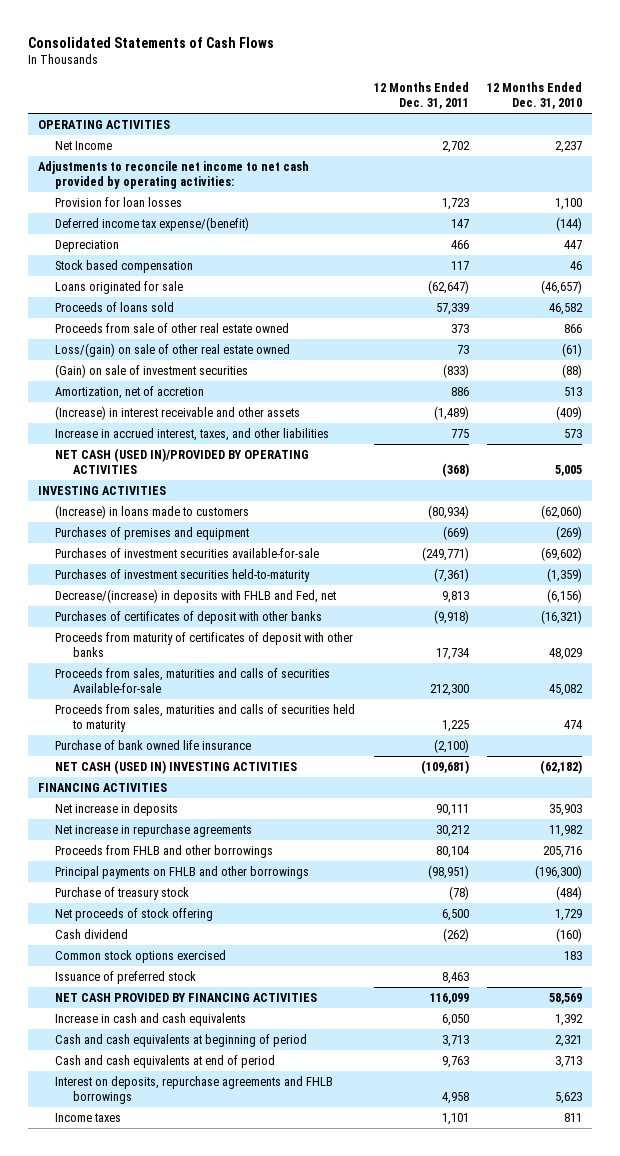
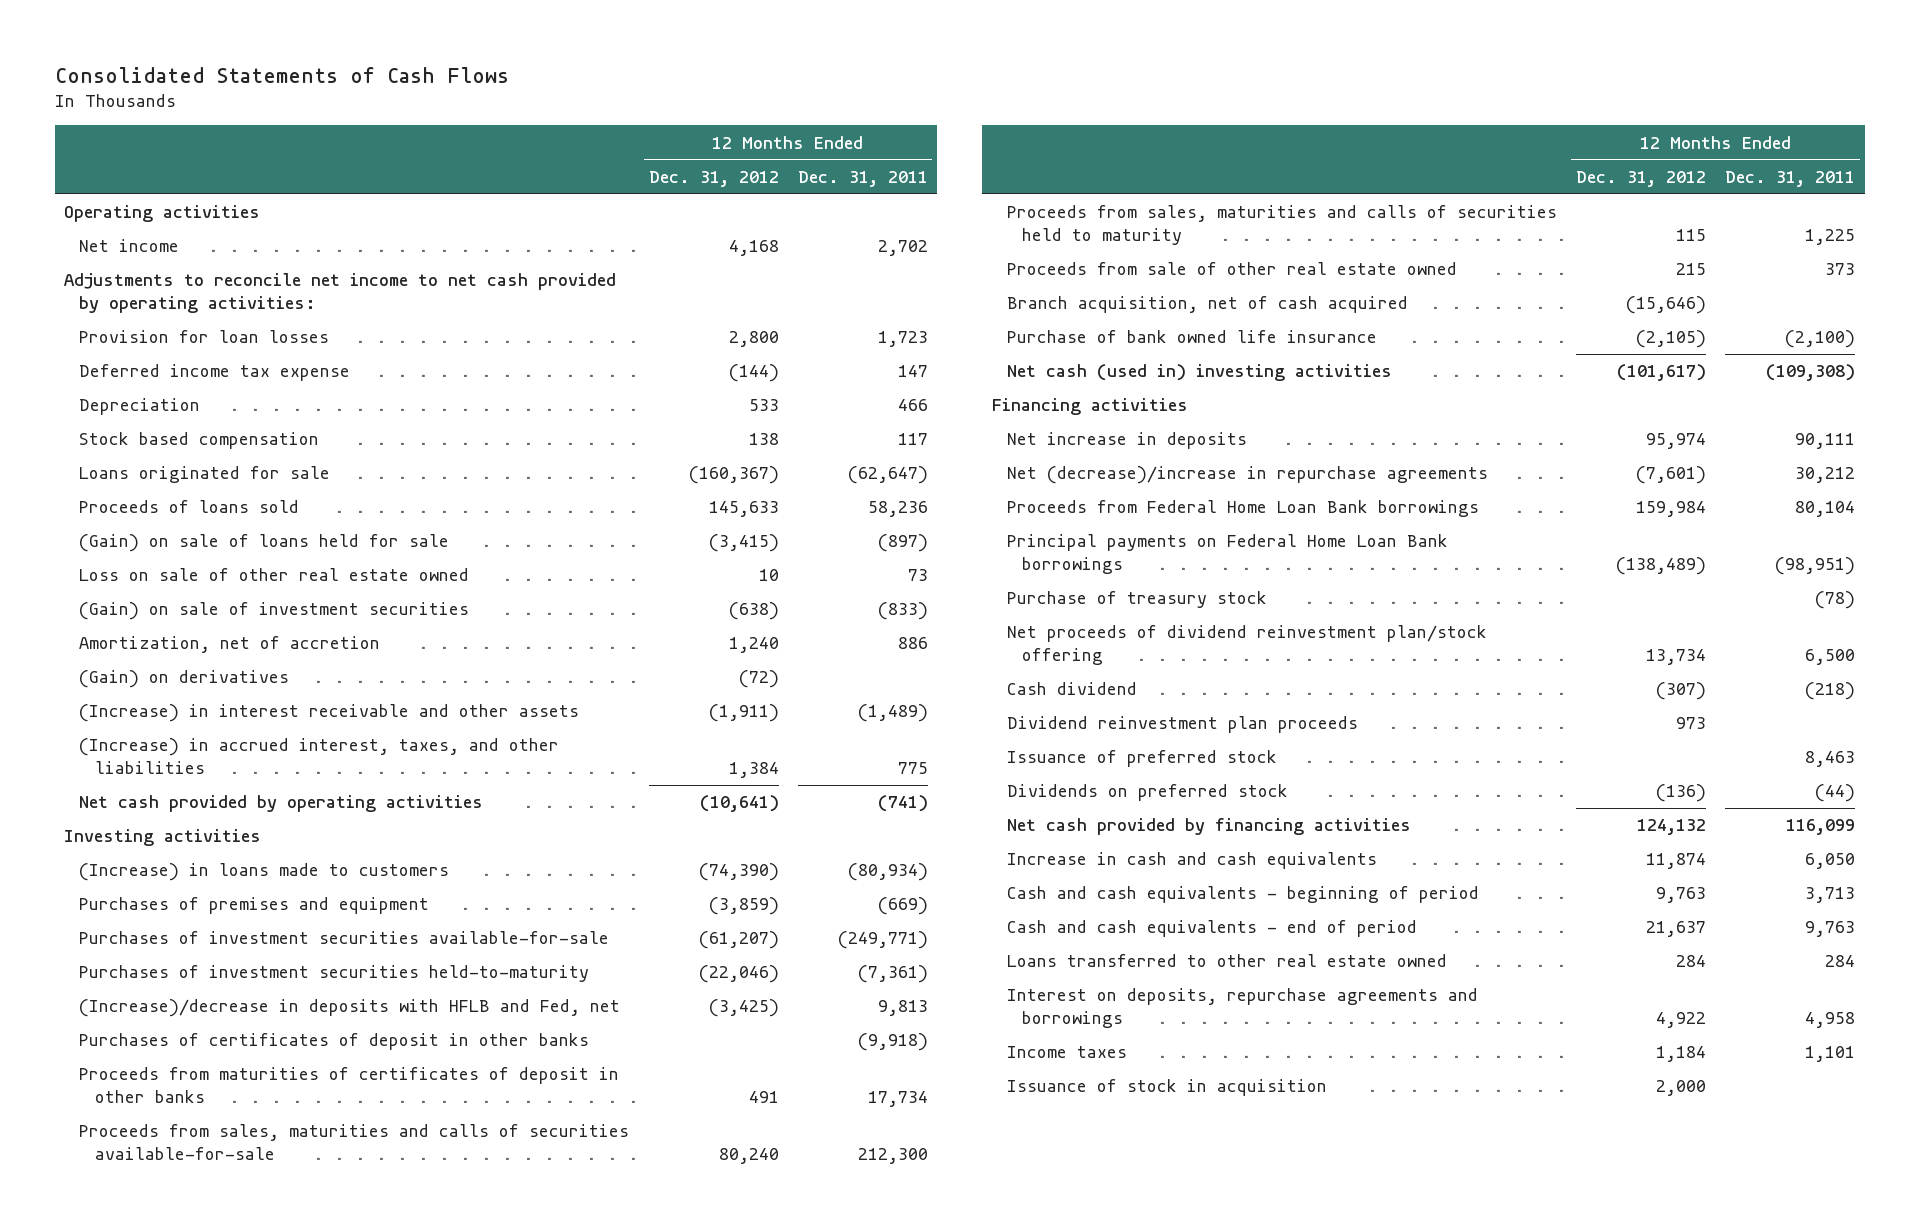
[487,81,583,109] 12 Months Ended Dec. 31, 2010 -> none
none -> [648,170,779,187] Dec. 31, 2012
[37,120,170,130] OPERATING ACTIVITIES -> [64,205,261,223] Operating activities
[55,141,113,151] Net Income -> [79,239,180,253] Net income
[55,217,250,232] Deferred income tax expense/(benefit) -> [79,364,351,382] Deferred income tax expense
[435,303,469,316] 57,339 -> [867,501,928,518] 58,236
none -> [79,534,450,553] (Gain) on sale of loans held for sale
[55,343,291,358] Loss/(gain) on sale of other real estate owned -> [79,568,470,582] Loss on sale of other real estate owned
none -> [79,670,290,689] (Gain) on derivatives
[55,428,330,442] Increase in accrued interest, taxes, and other liabilities -> [79,738,560,774] (Increase) in accrued interest, taxes, and other liabilities
[55,448,310,474] NET CASH (USED IN)/PROVIDED BY OPERATING ACTIVITIES -> [79,795,484,813] Net cash provided by operating activities
[441,462,469,477] (368) -> [877,795,928,813] (741)
[37,486,166,496] INVESTING ACTIVITIES -> [64,829,262,847] Investing activities
[55,589,337,604] Decrease/(increase) in deposits with FHLB and Fed, net -> [79,999,621,1018] (Increase)/decrease in deposits with HFLB and Fed, net
[55,611,323,625] Purchases of certificates of deposit with other banks -> [79,1033,590,1051] Purchases of certificates of deposit in other banks
[55,632,354,657] Proceeds from maturity of certificates of deposit with other banks -> [79,1067,620,1103] Proceeds from maturities of certificates of deposit in other banks
[55,668,331,693] Proceeds from sales, maturities and calls of securities Available-for-sale -> [79,1124,630,1160] Proceeds from sales, maturities and calls of securities available-for-sale
[55,323,290,334] Proceeds from sale of other real estate owned -> [1007,262,1458,276] Proceeds from sale of other real estate owned
none -> [1007,296,1409,314] Branch acquisition, net of cash acquired
[55,760,298,775] NET CASH (USED IN) INVESTING ACTIVITIES -> [1007,364,1393,382] Net cash (used in) investing activities
[420,760,469,775] (109,681) -> [1766,364,1856,382] (109,308)
[37,783,167,793] FINANCING ACTIVITIES -> [991,398,1188,416] Financing activities
[55,824,253,838] Net increase in repurchase agreements -> [1007,466,1489,485] Net (decrease)/increase in repurchase agreements
[55,845,274,859] Proceeds from FHLB and other borrowings -> [1007,500,1480,518] Proceeds from Federal Home Loan Bank borrowings
[55,866,310,880] Principal payments on FHLB and other borrowings -> [1007,534,1449,574] Principal payments on Federal Home Loan Bank borrowings
[55,950,227,964] Common stock options exercised -> none
[55,908,214,922] Net proceeds of stock offering -> [1007,625,1488,665] Net proceeds of dividend reinvestment plan/stock offering
[442,928,469,943] (262) -> [1805,682,1856,701] (218)
none -> [1007,716,1359,734] Dividend reinvestment plan proceeds
none -> [1007,784,1289,802] Dividends on preferred stock
[55,993,318,1003] NET CASH PROVIDED BY FINANCING ACTIVITIES -> [1007,818,1412,836] Net cash provided by financing activities
[55,1034,308,1048] Cash and cash equivalents at beginning of period -> [1007,886,1480,904] Cash and cash equivalents - beginning of period
[55,1055,276,1069] Cash and cash equivalents at end of period -> [1007,920,1418,938] Cash and cash equivalents - end of period
none -> [1007,954,1448,968] Loans transferred to other real estate owned
[55,1076,334,1104] Interest on deposits, repurchase agreements and FHLB borrowings -> [1007,988,1479,1028] Interest on deposits, repurchase agreements and borrowings
none -> [1007,1079,1328,1097] Issuance of stock in acquisition

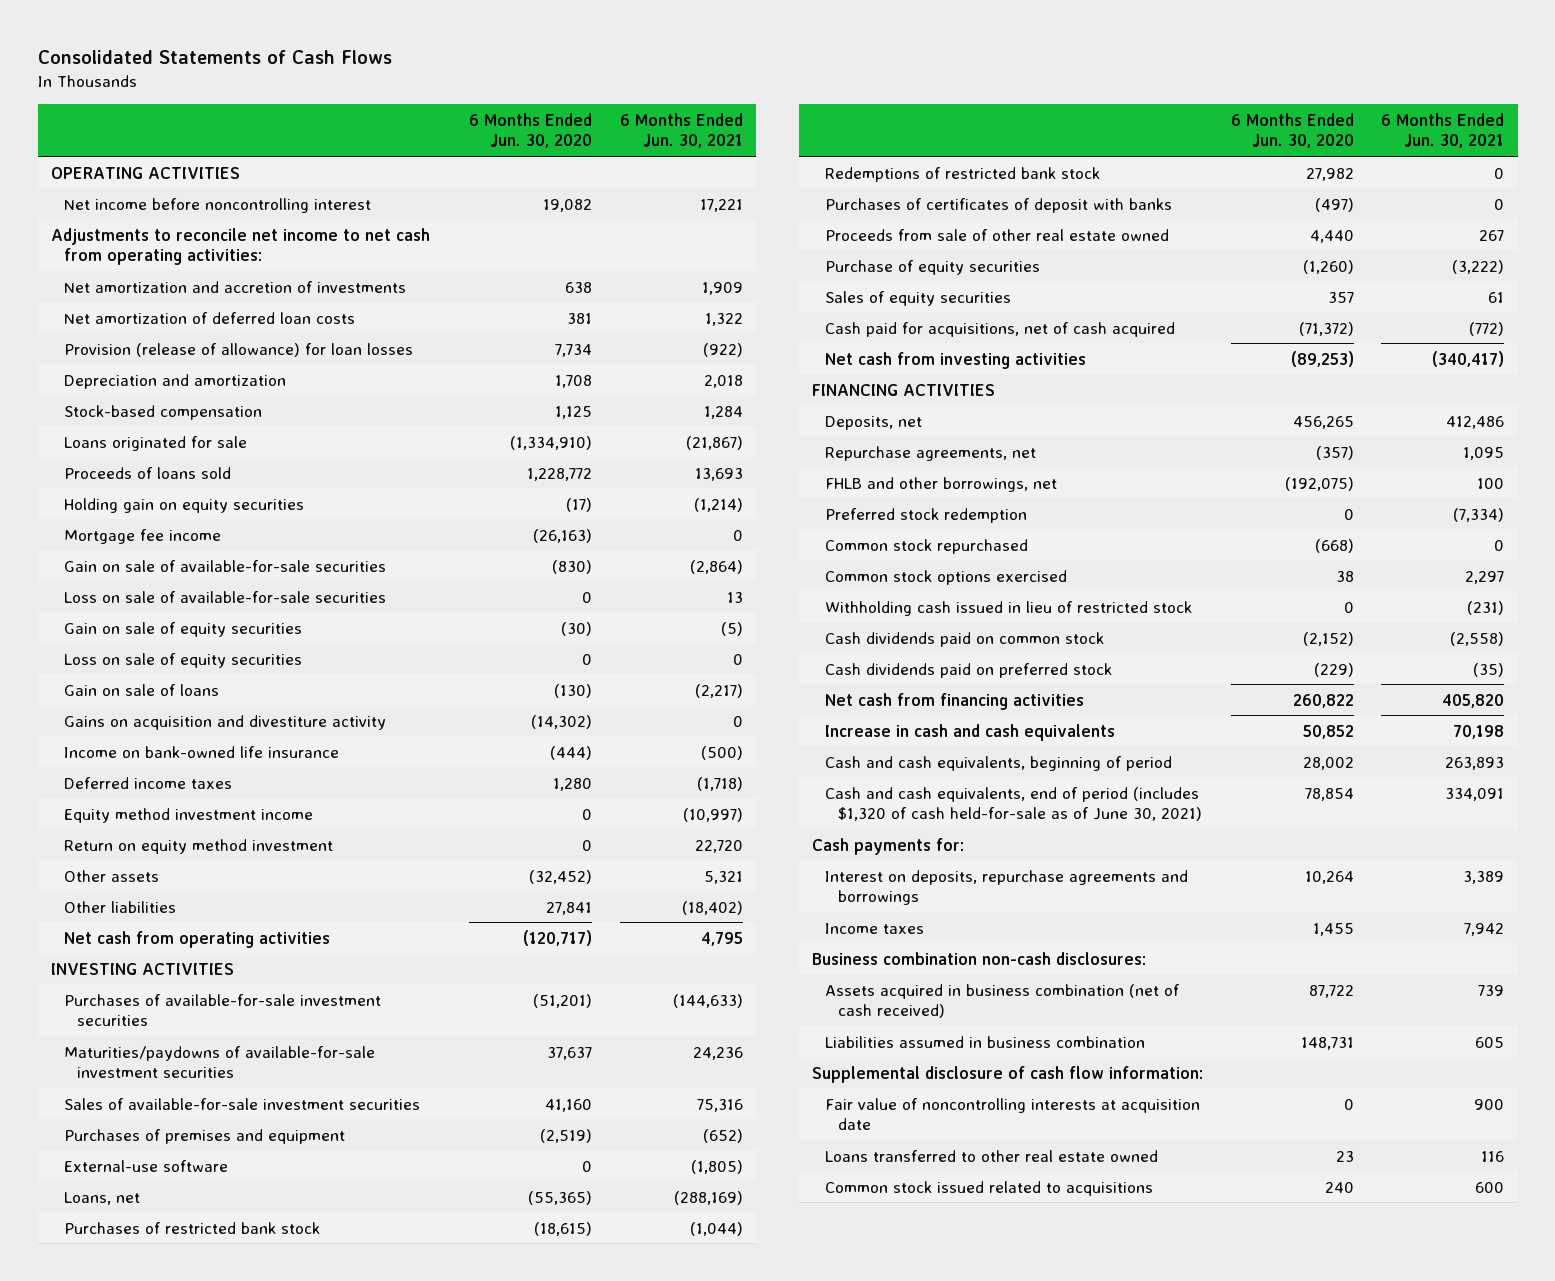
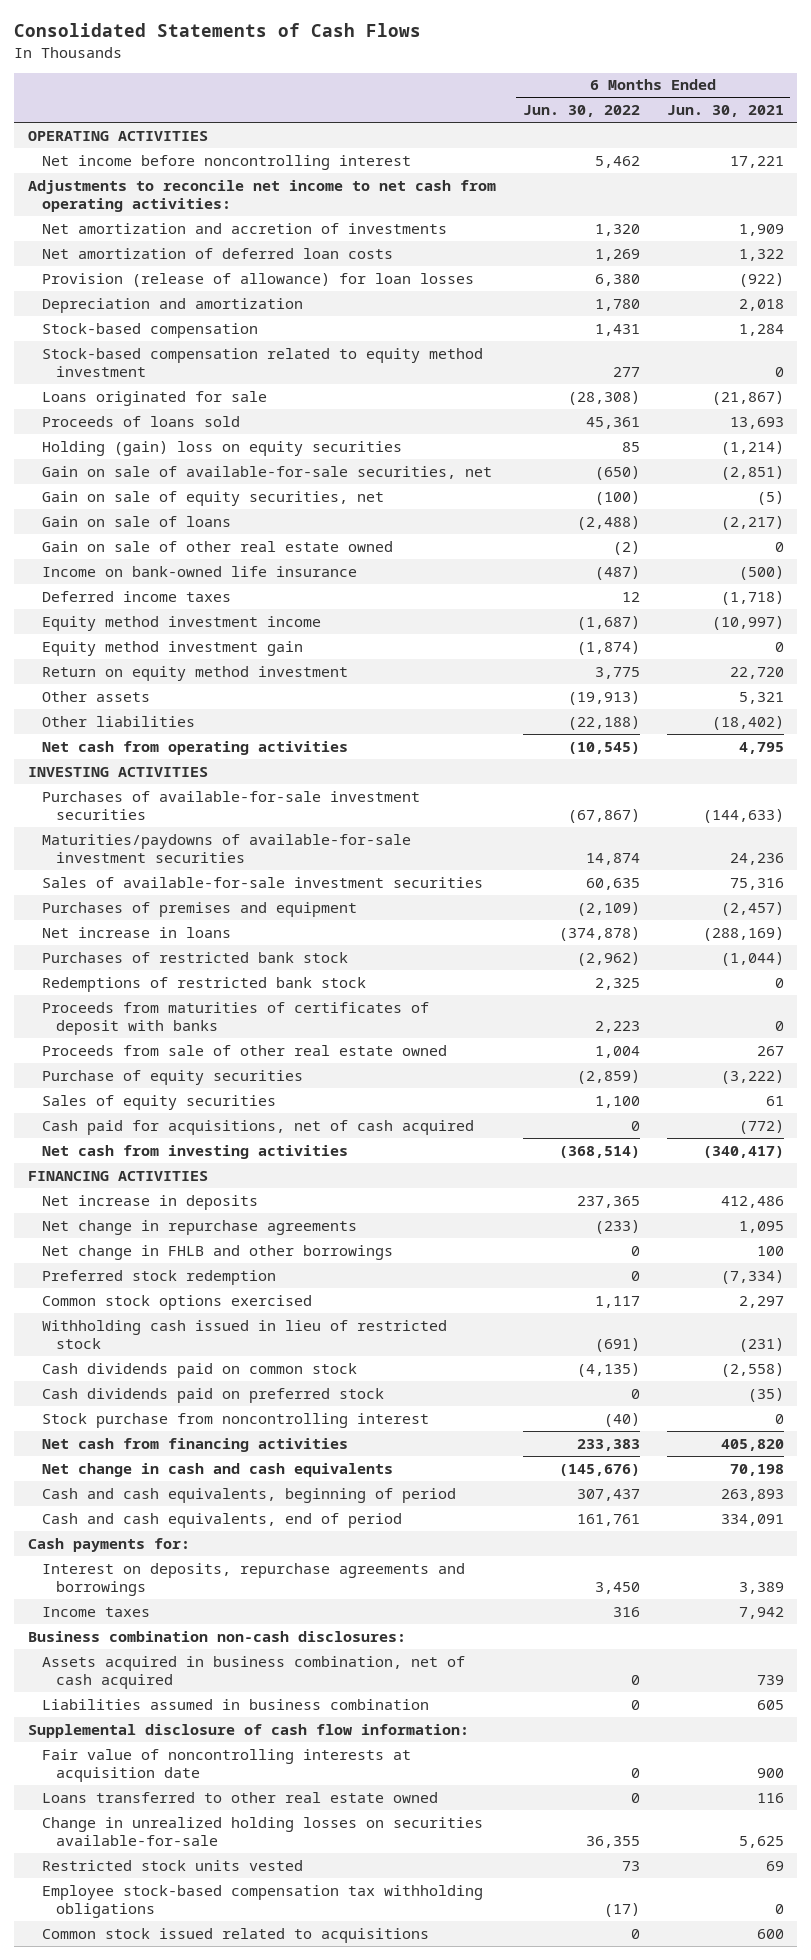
[469,112,593,149] 6 Months Ended Jun. 30, 2020 -> none
none -> [522,105,640,118] Jun. 30, 2022
none -> [41,347,483,377] Stock-based compensation related to equity method investment
[64,528,222,544] Mortgage fee income -> none
[64,590,387,603] Loss on sale of available-for-sale securities -> none
[64,652,303,668] Loss on sale of equity securities -> none
[64,497,305,513] Holding gain on equity securities -> [41,440,402,456] Holding (gain) loss on equity securities
[64,559,387,572] Gain on sale of available-for-sale securities -> [41,465,492,479] Gain on sale of available-for-sale securities, net
[689,559,743,574] (2,864) -> [720,465,784,480] (2,851)
[64,621,303,637] Gain on sale of equity securities -> [41,490,384,506] Gain on sale of equity securities, net
[64,714,387,730] Gains on acquisition and divestiture activity -> none
none -> [41,540,393,552] Gain on sale of other real estate owned
none -> [41,640,303,656] Equity method investment gain
[64,1159,229,1172] External-use software -> none
[702,1128,743,1143] (652) -> [720,901,784,916] (2,457)
[64,1191,141,1205] Loans, net -> [41,926,231,938] Net increase in loans
[825,197,1173,213] Purchases of certificates of deposit with banks -> [41,1001,429,1035] Proceeds from maturities of certificates of deposit with banks
[825,415,923,430] Deposits, net -> [41,1194,258,1210] Net increase in deposits
[825,445,1037,461] Repurchase agreements, net -> [41,1219,357,1235] Net change in repurchase agreements
[825,476,1058,492] FHLB and other borrowings, net -> [41,1244,393,1260] Net change in FHLB and other borrowings
[825,538,1029,554] Common stock repurchased -> none
none -> [41,1412,429,1428] Stock purchase from noncontrolling interest
[825,723,1116,741] Increase in cash and cash equivalents -> [41,1462,393,1477] Net change in cash and cash equivalents
[825,786,1203,822] Cash and cash equivalents, end of period (includes $1,320 of cash held-for-sale as of June 30, 2021) -> [41,1512,402,1528] Cash and cash equivalents, end of period
[825,983,1181,1019] Assets acquired in business combination (net of cash received) -> [41,1655,465,1689] Assets acquired in business combination, net of cash acquired
none -> [41,1816,483,1846] Change in unrealized holding losses on securities available-for-sale
none -> [41,1859,303,1871] Restricted stock units vested
none -> [41,1884,483,1918] Employee stock-based compensation tax withholding obligations

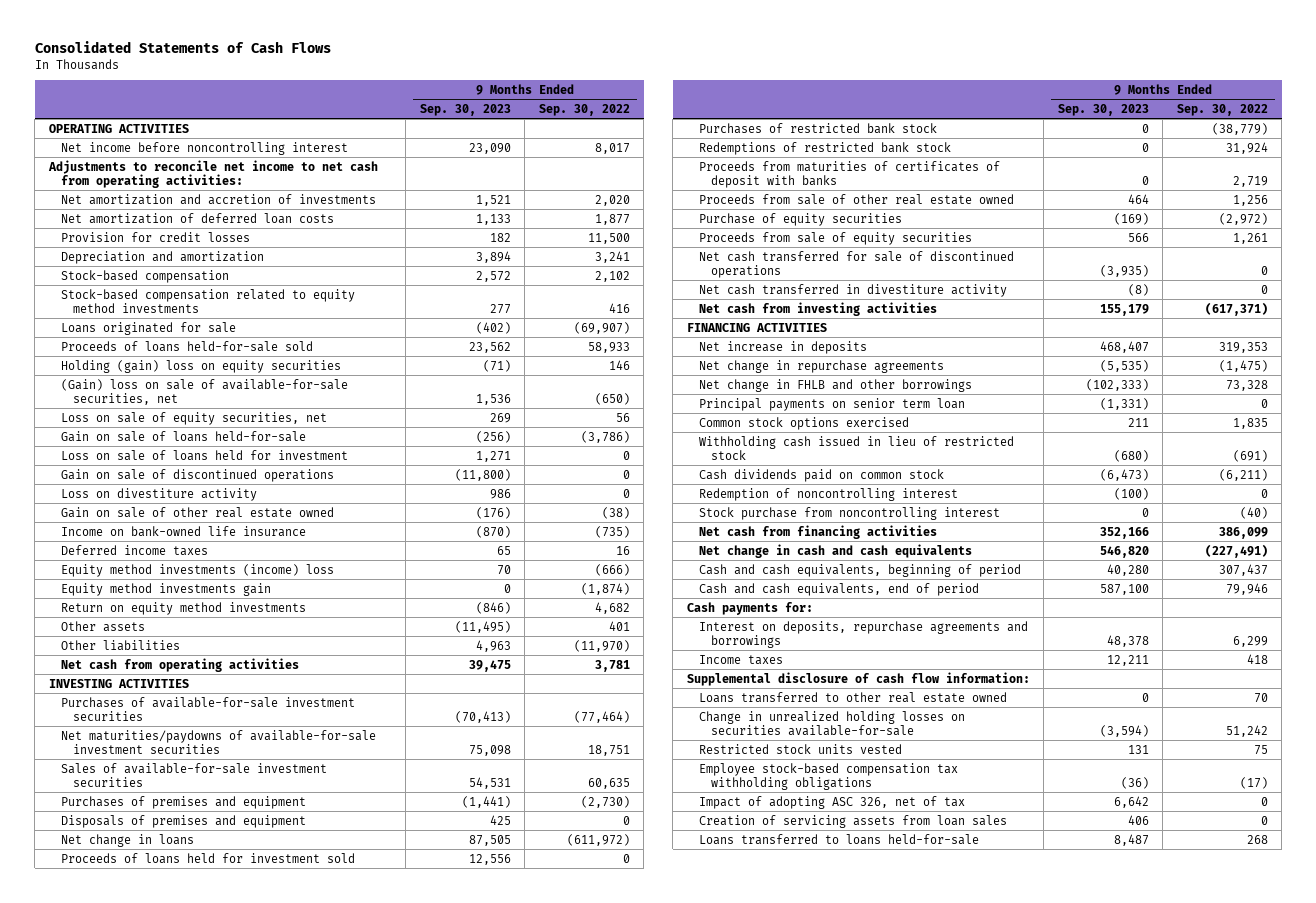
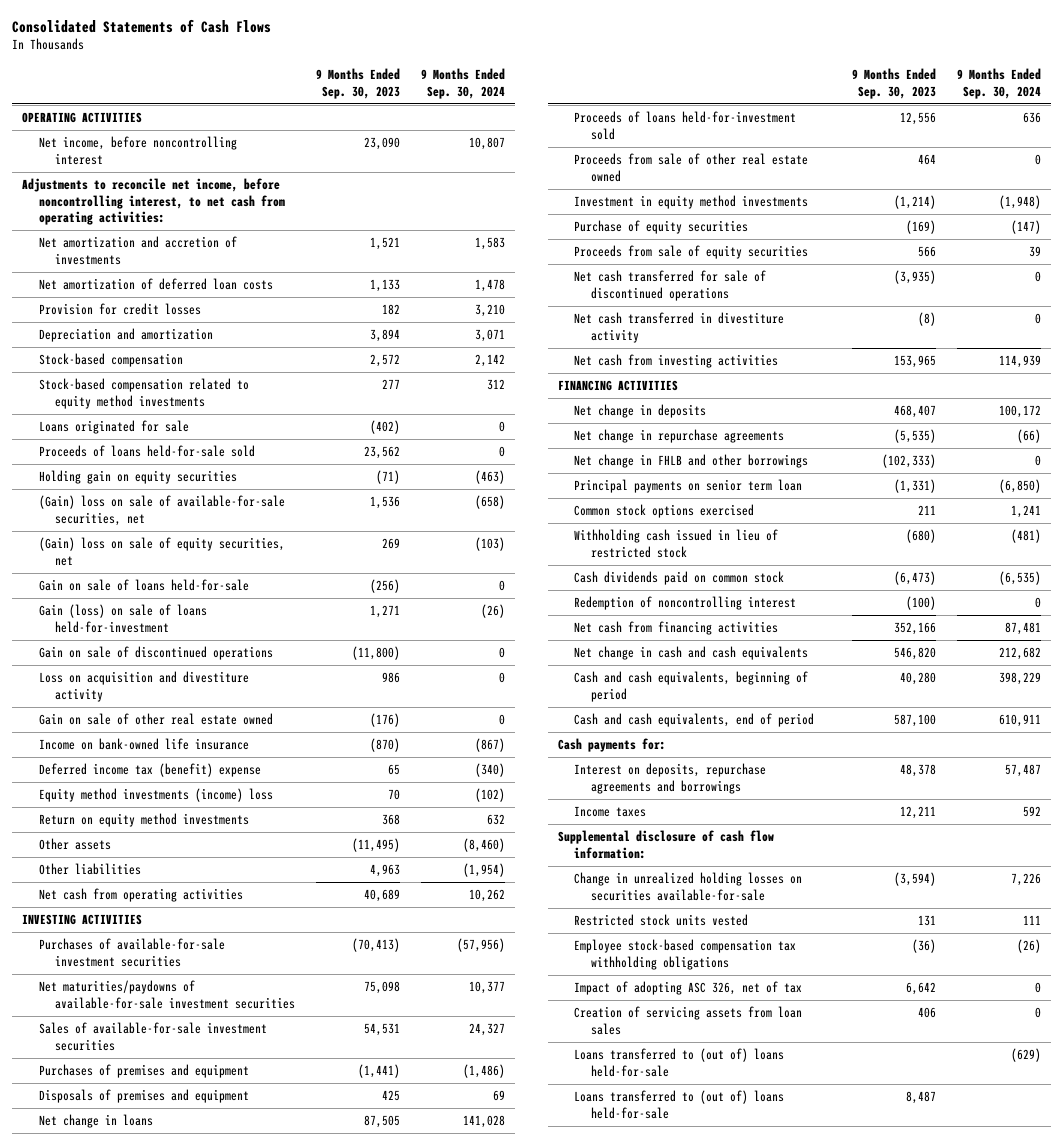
[538,103,630,116] Sep. 30, 2022 -> none
none -> [420,68,505,99] 9 Months Ended Sep. 30, 2024
[60,141,348,155] Net income before noncontrolling interest -> [38,135,237,165] Net income, before noncontrolling interest
[47,159,378,188] Adjustments to reconcile net income to net cash from operating activities: -> [22,177,285,226] Adjustments to reconcile net income, before noncontrolling interest, to net cash from operating activities:
[60,359,341,373] Holding (gain) loss on equity securities -> [38,469,237,484] Holding gain on equity securities
[60,411,327,425] Loss on sale of equity securities, net -> [38,536,285,566] (Gain) loss on sale of equity securities, net
[60,449,348,461] Loss on sale of loans held for investment -> [38,603,207,633] Gain (loss) on sale of loans held-for-investment
[60,487,257,501] Loss on divestiture activity -> [38,670,249,702] Loss on acquisition and divestiture activity
[60,544,208,556] Deferred income taxes -> [38,762,261,777] Deferred income tax (benefit) expense
[60,582,271,596] Equity method investments gain -> none
[475,601,511,614] (846) -> [381,813,400,825] 368
[468,659,511,672] 39,475 -> [363,888,400,902] 40,689
[699,122,938,134] Purchases of restricted bank stock -> none
[699,141,952,155] Redemptions of restricted bank stock -> none
[699,160,1001,188] Proceeds from maturities of certificates of deposit with banks -> none
[60,852,355,864] Proceeds of loans held for investment sold -> [574,110,797,140] Proceeds of loans held-for-investment sold
none -> [574,194,809,209] Investment in equity method investments
[1099,303,1149,316] 155,179 -> [893,354,936,368] 153,965
[699,340,868,354] Net increase in deposits -> [574,403,707,418] Net change in deposits
[699,506,1001,520] Stock purchase from noncontrolling interest -> none
[699,691,1008,703] Loans transferred to other real estate owned -> none
none -> [574,1047,785,1077] Loans transferred to (out of) loans held-for-sale
[699,833,980,845] Loans transferred to loans held-for-sale -> [574,1089,785,1119] Loans transferred to (out of) loans held-for-sale

